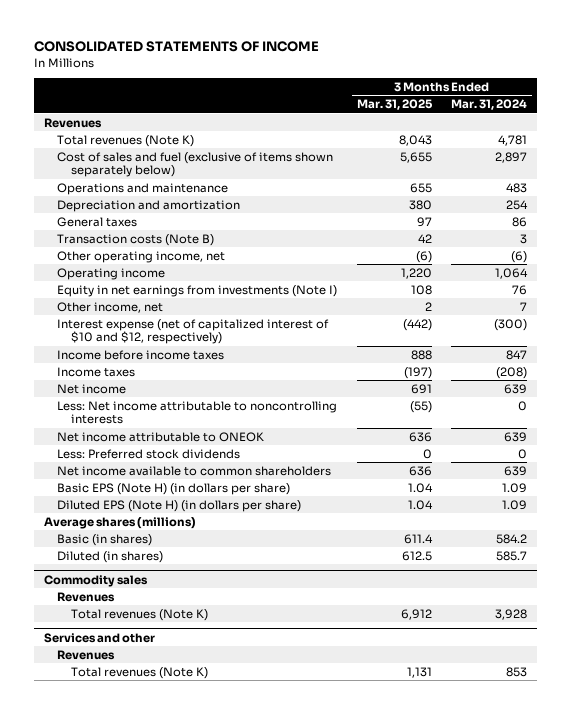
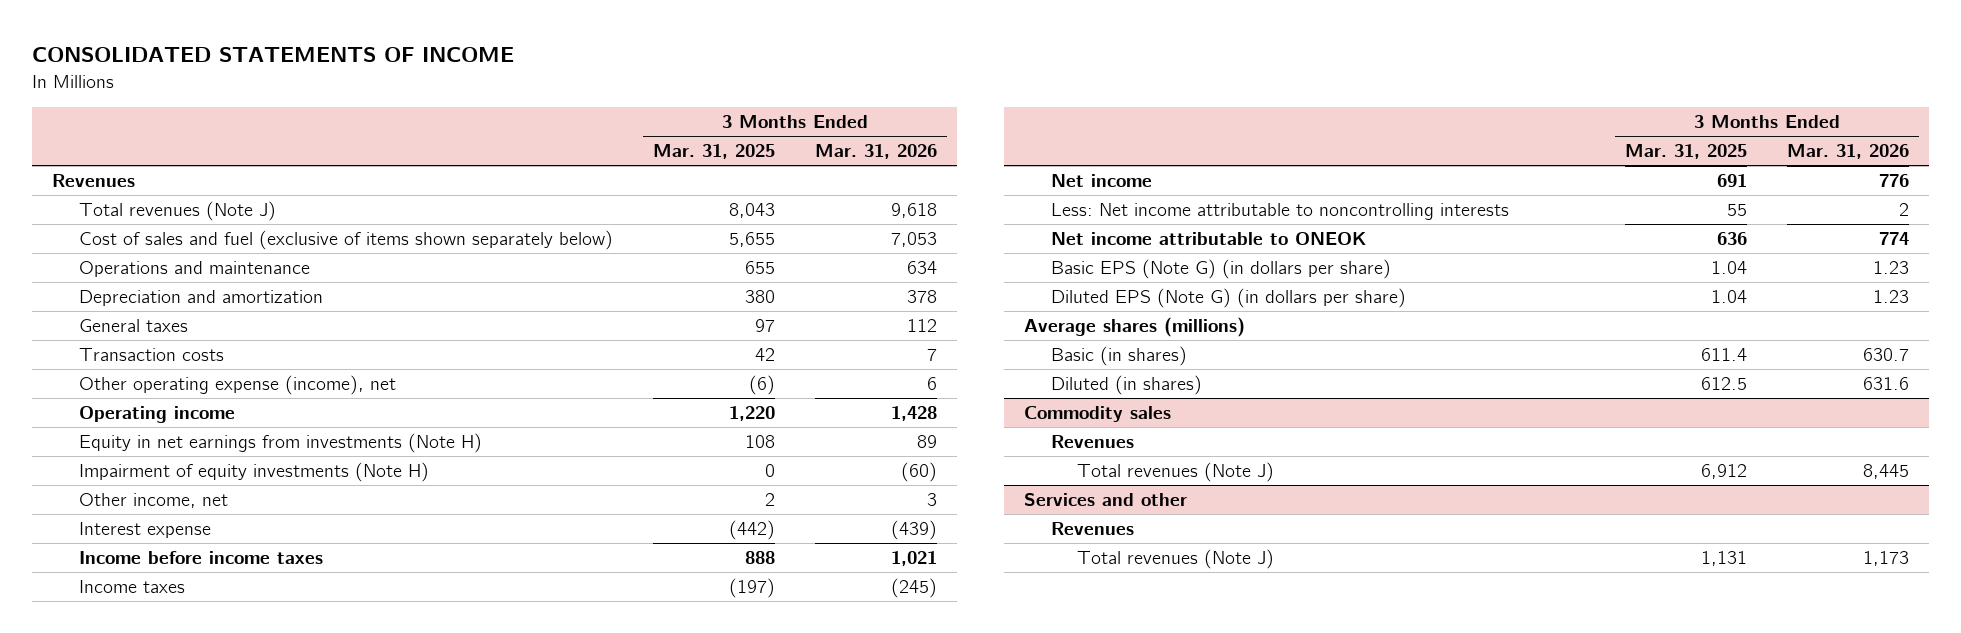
[451,99,528,111] Mar. 31, 2024 -> none
none -> [814,144,937,160] Mar. 31, 2026
[57,134,195,147] Total revenues (Note K) -> [78,201,276,222] Total revenues (Note J)
[57,233,215,246] Transaction costs (Note B) -> [78,348,224,362] Transaction costs
[57,250,226,263] Other operating income, net -> [78,375,396,396] Other operating expense (income), net
[57,284,338,297] Equity in net earnings from investments (Note I) -> [78,433,482,454] Equity in net earnings from investments (Note H)
none -> [78,462,429,483] Impairment of equity investments (Note H)
[57,318,330,345] Interest expense (net of capitalized interest of $10 and $12, respectively) -> [78,522,211,539] Interest expense
[409,400,432,413] (55) -> [1726,204,1747,217] 55
[57,448,241,459] Less: Preferred stock dividends -> none
[57,465,332,476] Net income available to common shareholders -> none
[57,482,291,495] Basic EPS (Note H) (in dollars per share) -> [1050,259,1391,280] Basic EPS (Note G) (in dollars per share)
[57,499,302,512] Diluted EPS (Note H) (in dollars per share) -> [1050,288,1406,309] Diluted EPS (Note G) (in dollars per share)
[70,608,208,621] Total revenues (Note K) -> [1077,462,1275,483] Total revenues (Note J)
[70,666,208,679] Total revenues (Note K) -> [1077,549,1275,570] Total revenues (Note J)

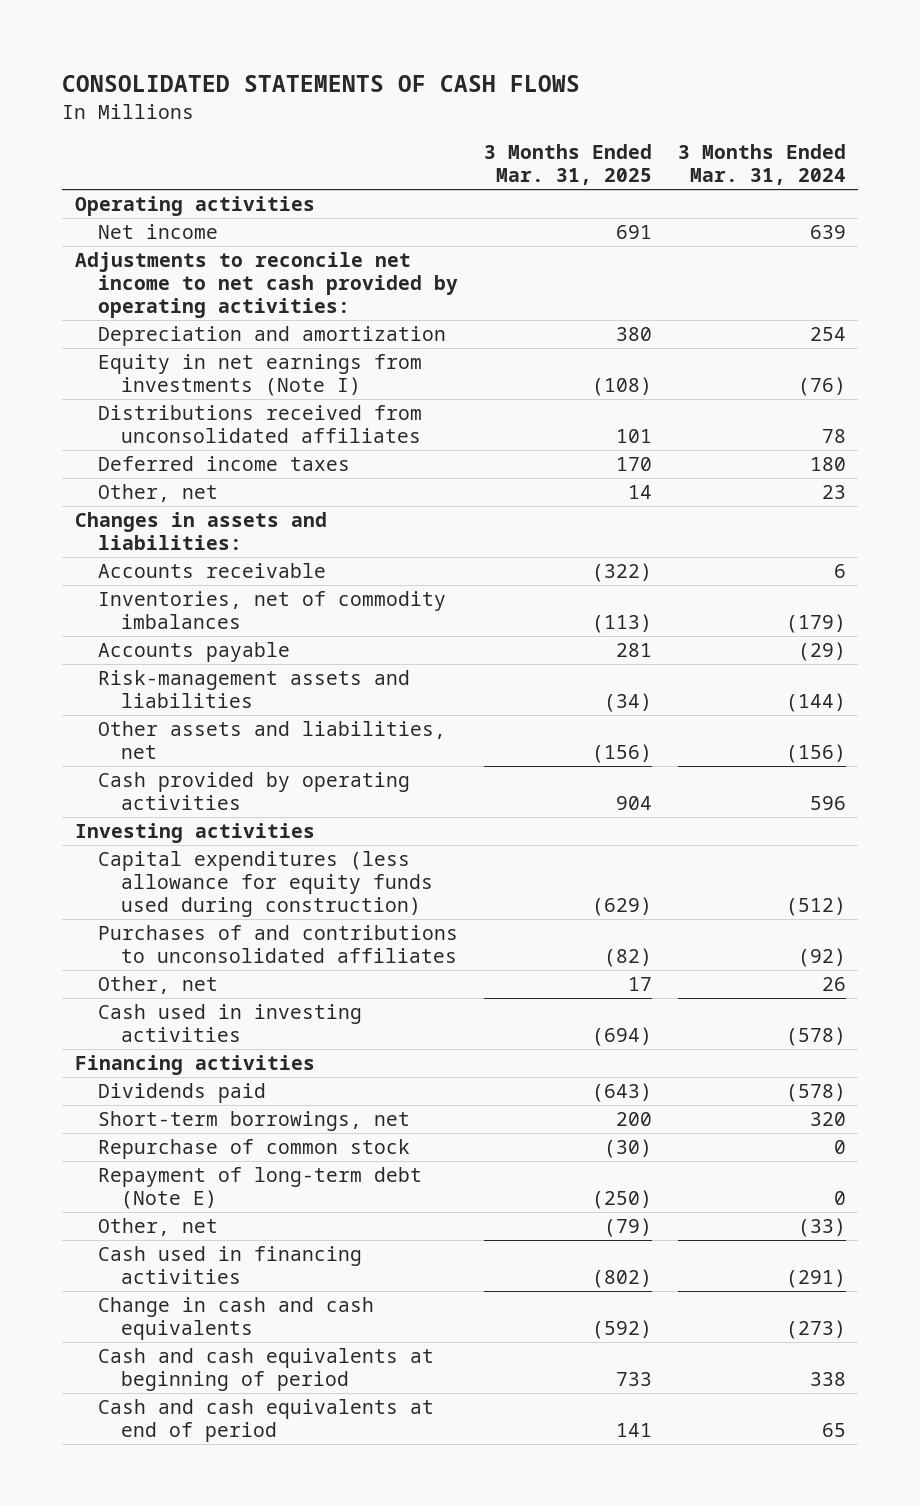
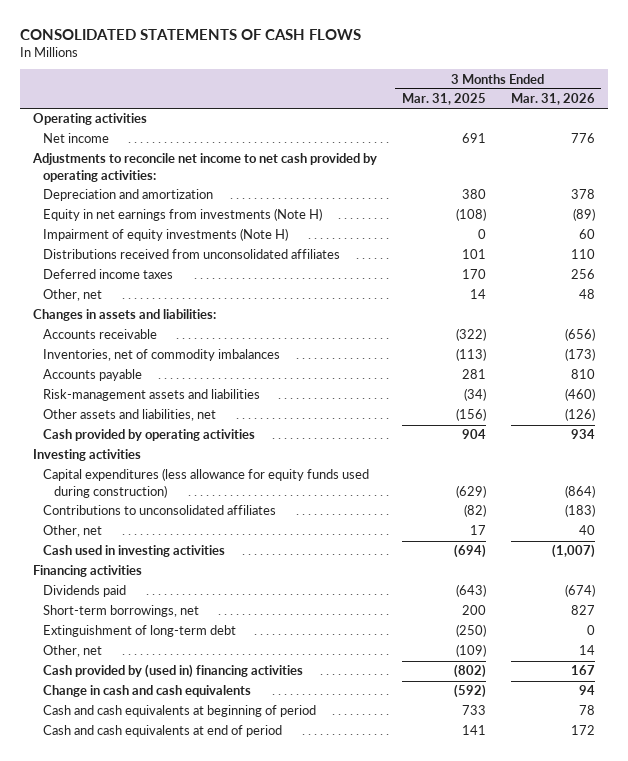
[677,144,846,186] 3 Months Ended Mar. 31, 2024 -> none
none -> [511,93,596,106] Mar. 31, 2026
[97,353,422,396] Equity in net earnings from investments (Note I) -> [43,208,323,222] Equity in net earnings from investments (Note H)
none -> [43,228,289,242] Impairment of equity investments (Note H)
[97,924,458,963] Purchases of and contributions to unconsolidated affiliates -> [43,505,277,516] Contributions to unconsolidated affiliates
[97,1138,410,1159] Repurchase of common stock -> none
[97,1166,422,1209] Repayment of long-term debt (Note E) -> [43,625,237,638] Extinguishment of long-term debt
[603,1217,652,1237] (79) -> [455,644,486,658] (109)
[97,1245,362,1284] Cash used in financing activities -> [43,664,304,679] Cash provided by (used in) financing activities

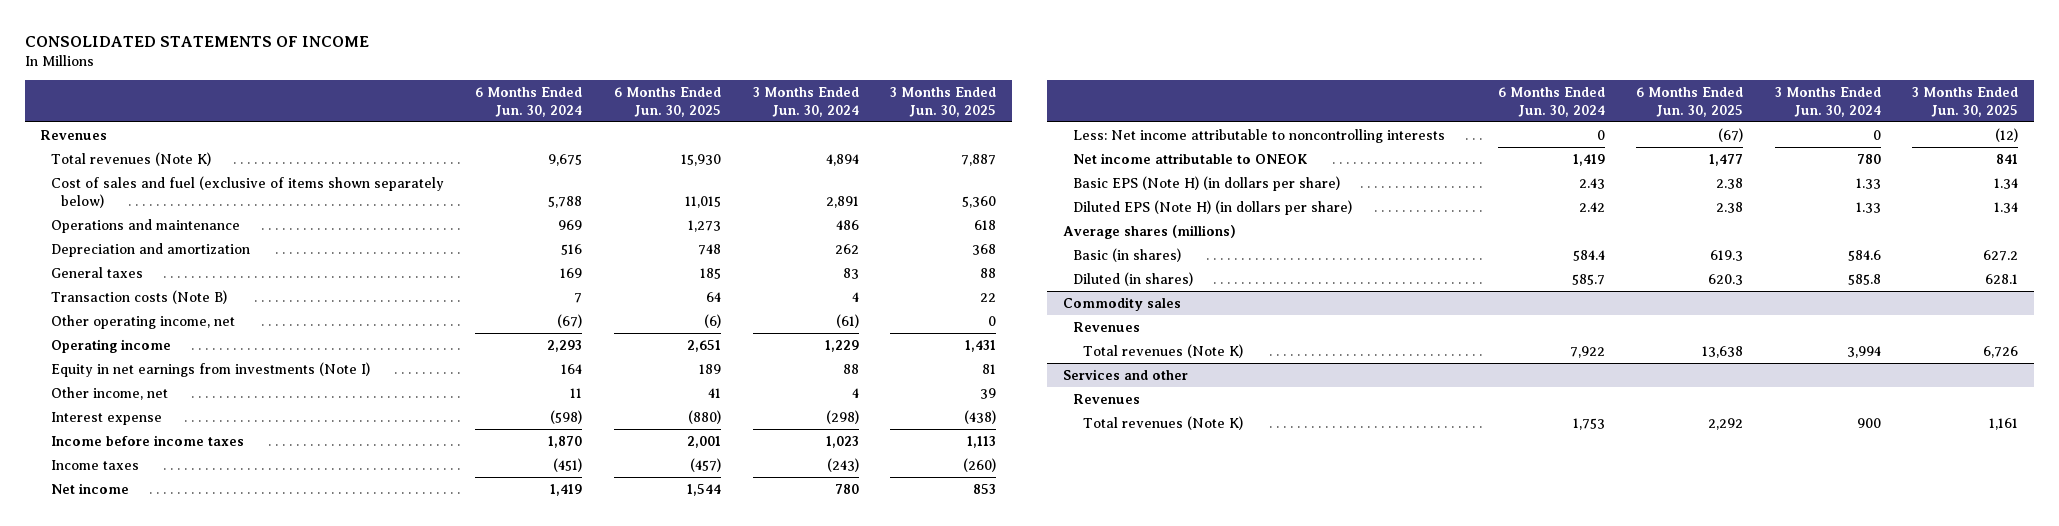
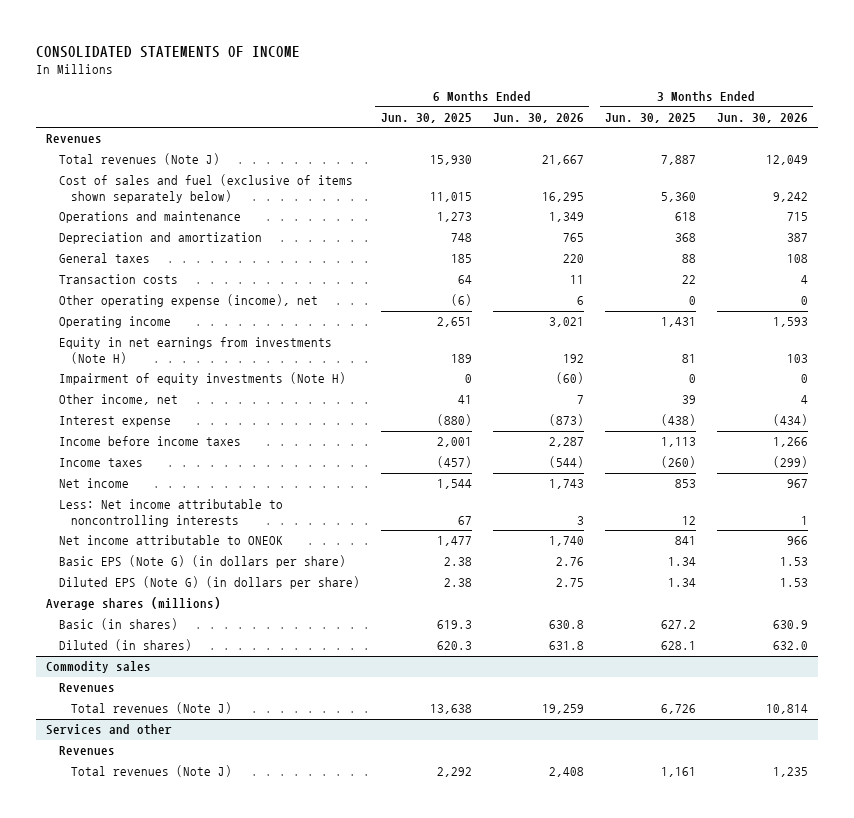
[475,86,583,117] 6 Months Ended Jun. 30, 2024 -> none
[752,86,859,117] 3 Months Ended Jun. 30, 2024 -> none
none -> [492,113,584,124] Jun. 30, 2026
none -> [716,113,808,124] Jun. 30, 2026
[50,151,211,166] Total revenues (Note K) -> [58,153,220,166] Total revenues (Note J)
[50,289,227,304] Transaction costs (Note B) -> [58,274,178,285] Transaction costs
[50,314,235,329] Other operating income, net -> [58,294,318,308] Other operating expense (income), net
[50,361,370,377] Equity in net earnings from investments (Note I) -> [58,337,332,364] Equity in net earnings from investments (Note H)
none -> [58,372,346,386] Impairment of equity investments (Note H)
[1718,127,1744,142] (67) -> [457,515,472,525] 67
[1995,127,2019,142] (12) -> [681,515,696,525] 12
[1073,175,1341,191] Basic EPS (Note H) (in dollars per share) -> [58,555,346,569] Basic EPS (Note G) (in dollars per share)
[1073,199,1353,215] Diluted EPS (Note H) (in dollars per share) -> [58,576,360,590] Diluted EPS (Note G) (in dollars per share)
[1083,343,1244,358] Total revenues (Note K) -> [70,702,232,715] Total revenues (Note J)
[1083,415,1244,430] Total revenues (Note K) -> [70,765,232,778] Total revenues (Note J)

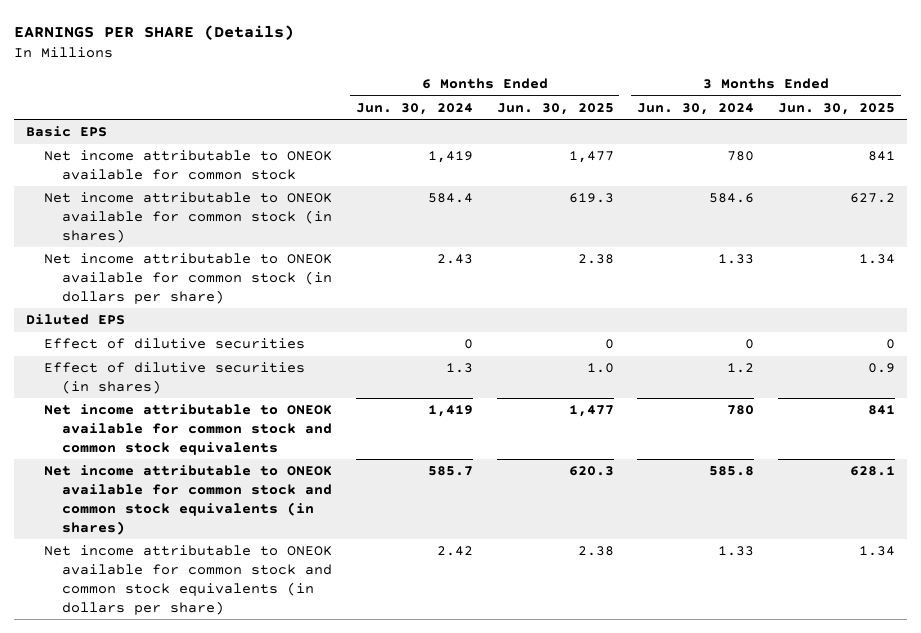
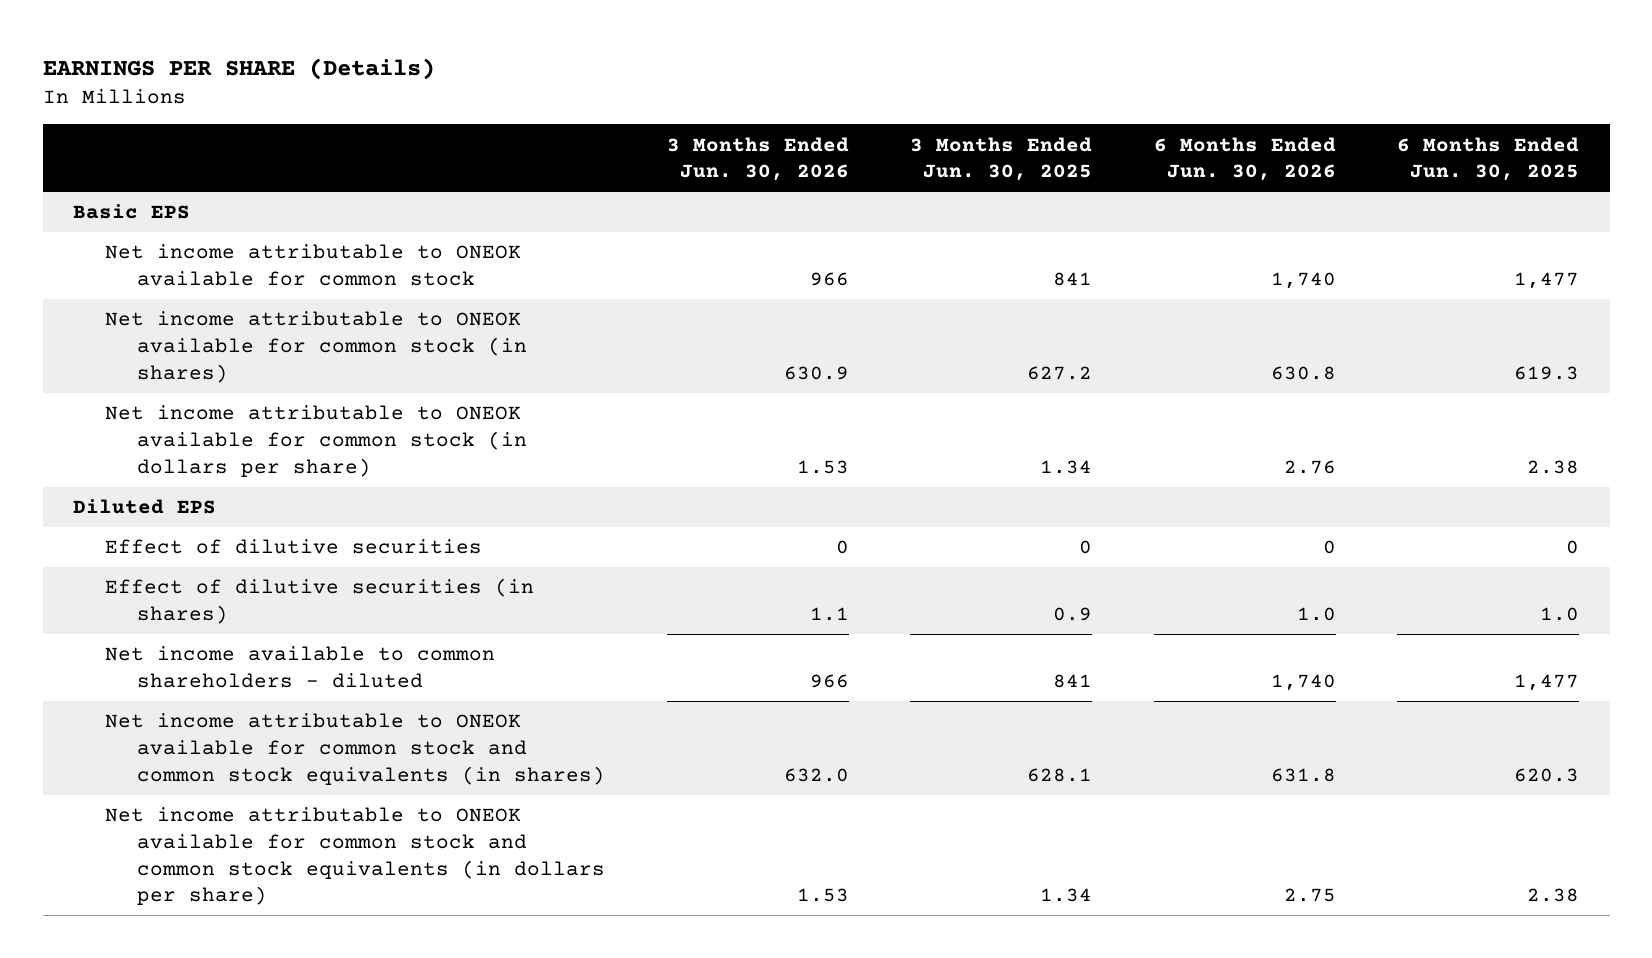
[355,102,473,115] Jun. 30, 2024 -> none
[637,102,755,115] Jun. 30, 2024 -> none
none -> [666,136,849,182] 3 Months Ended Jun. 30, 2026
none -> [1153,136,1336,182] 6 Months Ended Jun. 30, 2026
[43,404,333,455] Net income attributable to ONEOK available for common stock and common stock equivalents -> [105,646,496,688] Net income available to common shareholders - diluted

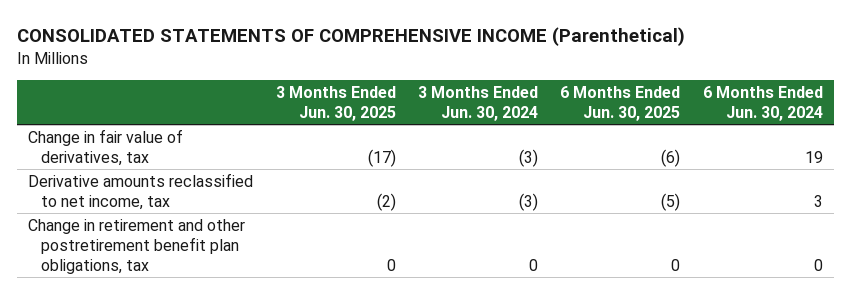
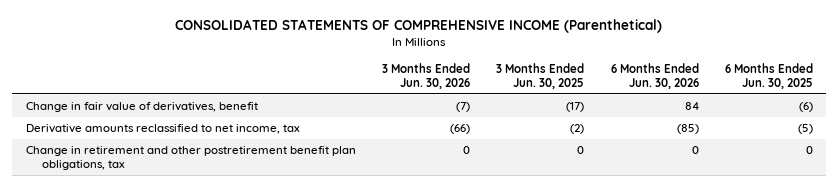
[418,85,539,121] 3 Months Ended Jun. 30, 2024 -> none
[702,85,823,121] 6 Months Ended Jun. 30, 2024 -> none
none -> [381,62,470,90] 3 Months Ended Jun. 30, 2026
none -> [610,62,699,90] 6 Months Ended Jun. 30, 2026
[28,128,184,166] Change in fair value of derivatives, tax -> [25,101,258,112] Change in fair value of derivatives, benefit

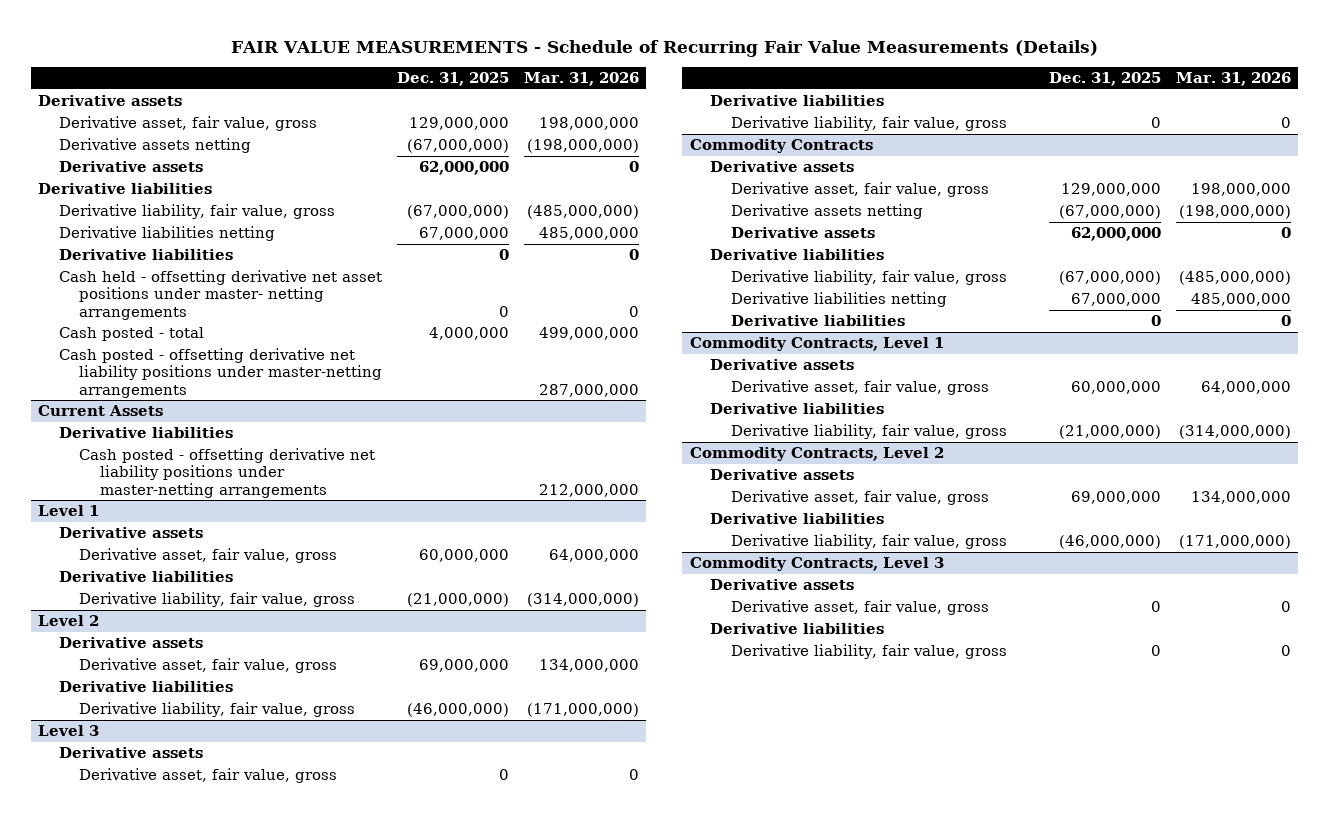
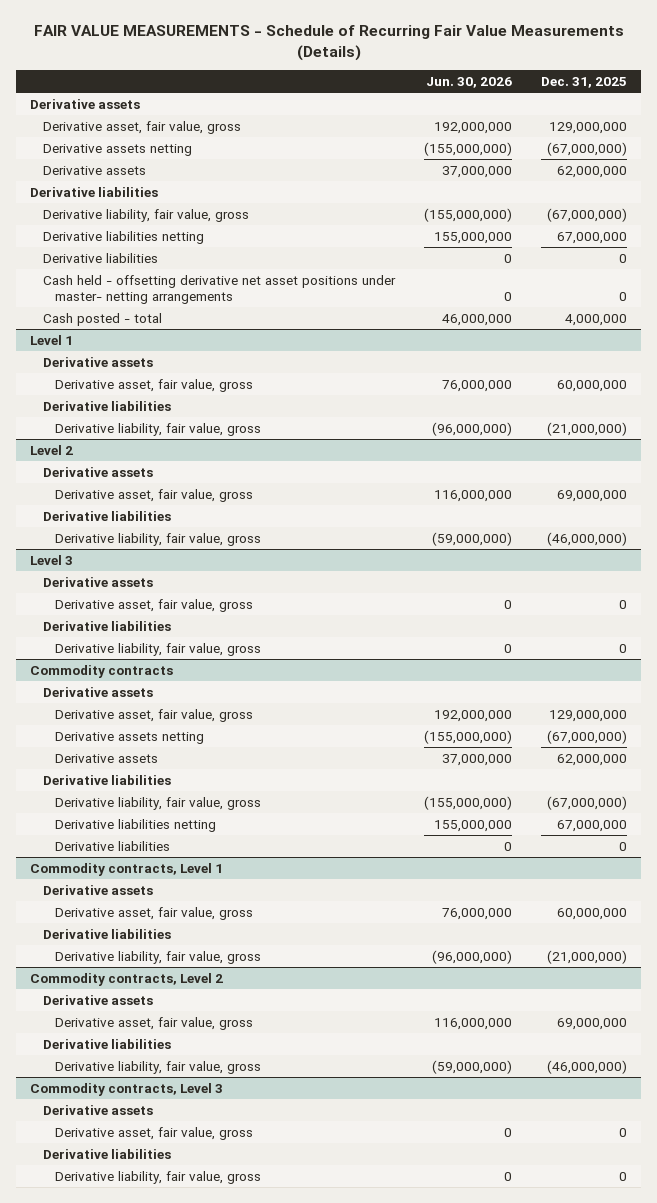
[524,72,640,87] Mar. 31, 2026 -> none
none -> [425,76,512,88] Jun. 30, 2026
[58,348,383,398] Cash posted - offsetting derivative net liability positions under master-netting arrangements -> none
[38,405,164,417] Current Assets -> none
[58,427,233,439] Derivative liabilities -> none
[79,448,376,498] Cash posted - offsetting derivative net liability positions under master-netting arrangements -> none
[689,139,873,154] Commodity Contracts -> [30,664,174,678] Commodity contracts
[689,337,944,352] Commodity Contracts, Level 1 -> [30,862,224,876] Commodity contracts, Level 1
[689,447,944,462] Commodity Contracts, Level 2 -> [30,972,224,986] Commodity contracts, Level 2
[689,557,944,572] Commodity Contracts, Level 3 -> [30,1082,224,1096] Commodity contracts, Level 3

